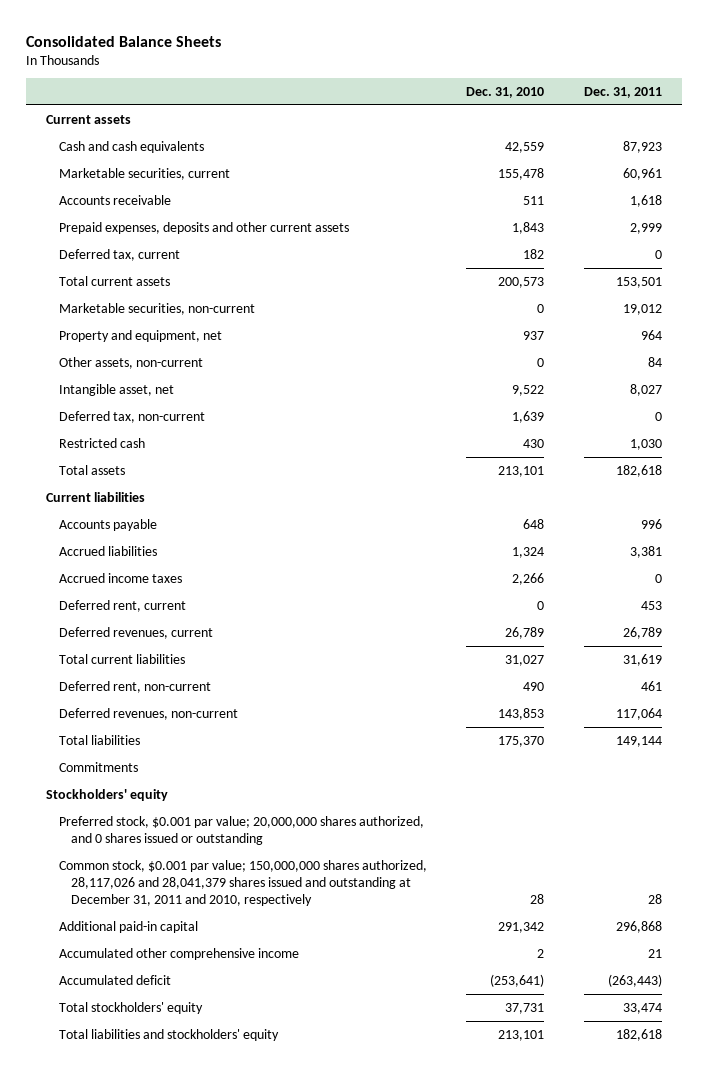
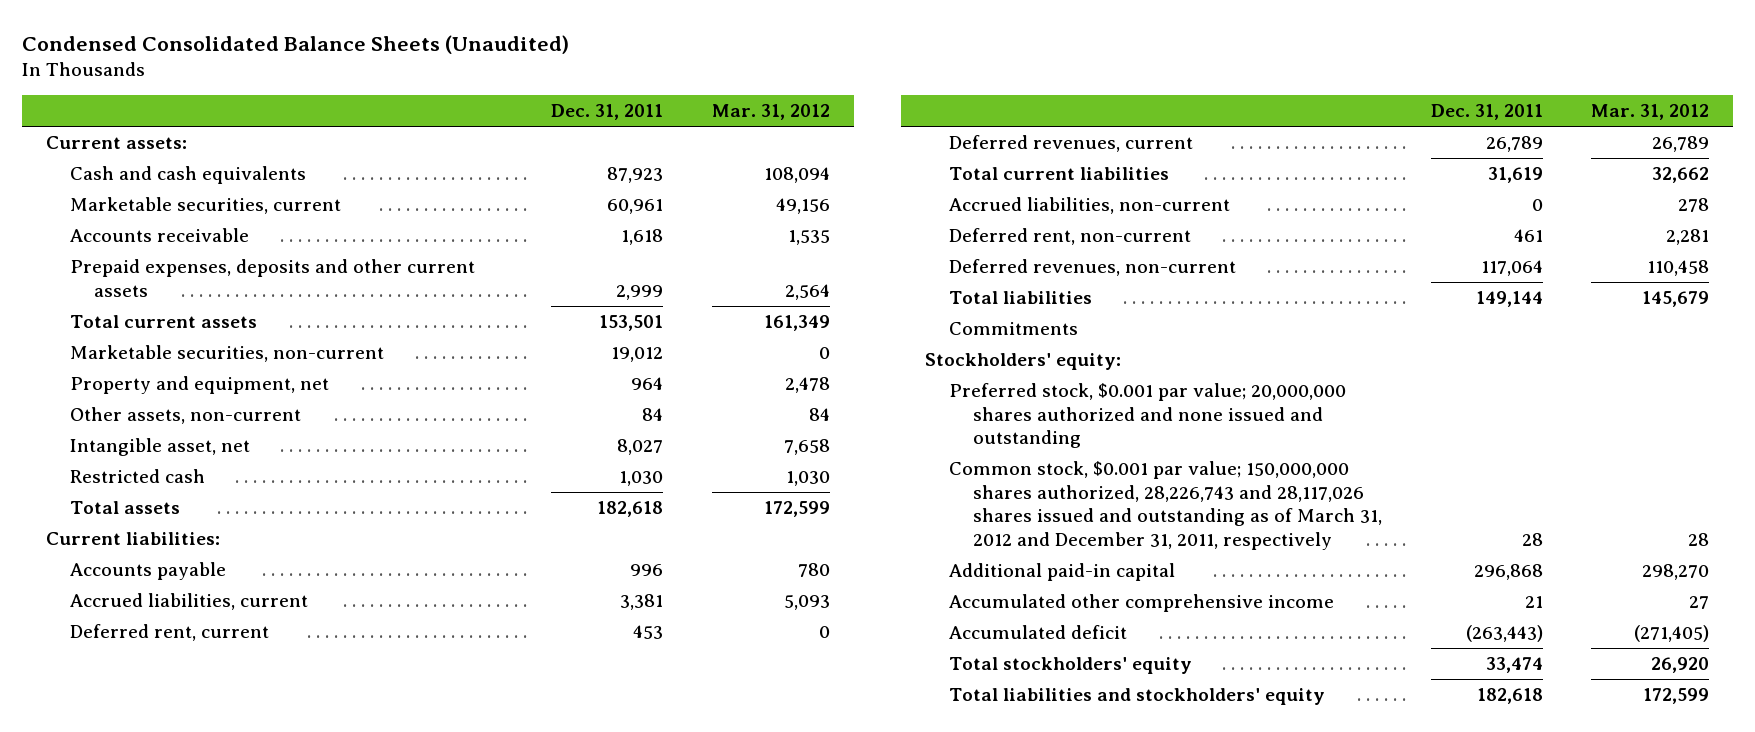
[26,35,222,47] Consolidated Balance Sheets -> [21,34,569,54] Condensed Consolidated Balance Sheets (Unaudited)
[466,86,545,98] Dec. 31, 2010 -> none
none -> [711,104,830,121] Mar. 31, 2012
[46,114,132,124] Current assets -> [45,136,187,150] Current assets:
[58,248,180,261] Deferred tax, current -> none
[58,410,205,423] Deferred tax, non-current -> none
[46,491,146,502] Current liabilities -> [45,532,220,546] Current liabilities:
[58,572,182,583] Accrued income taxes -> none
[58,545,157,556] Accrued liabilities -> [69,593,308,611] Accrued liabilities, current
none -> [949,197,1231,215] Accrued liabilities, non-current
[46,788,169,801] Stockholders' equity -> [925,353,1122,371] Stockholders' equity:
[58,815,424,845] Preferred stock, $0.001 par value; 20,000,000 shares authorized, and 0 shares issued or outstanding -> [949,383,1347,449] Preferred stock, $0.001 par value; 20,000,000 shares authorized and none issued and outstanding
[58,859,427,906] Common stock, $0.001 par value; 150,000,000 shares authorized, 28,117,026 and 28,041,379 shares issued and outstanding at December 31, 2011 and 2010, respectively -> [949,461,1383,550] Common stock, $0.001 par value; 150,000,000 shares authorized, 28,226,743 and 28,117,026 shares issued and outstanding as of March 31, 2012 and December 31, 2011, respectively

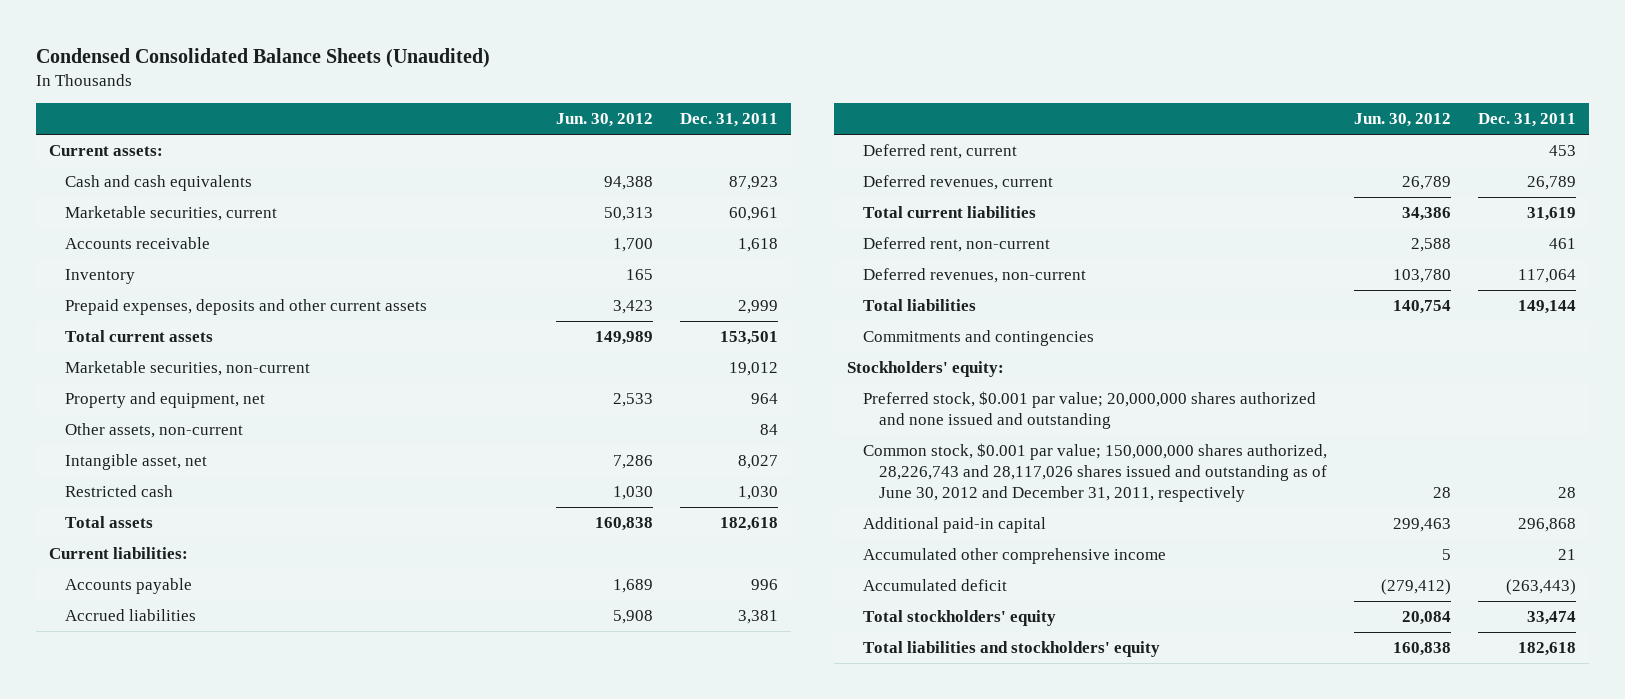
[711,104,830,121] Mar. 31, 2012 -> none
none -> [555,113,653,128] Jun. 30, 2012
none -> [65,269,136,285] Inventory
[69,593,308,611] Accrued liabilities, current -> [65,609,197,622] Accrued liabilities
[949,197,1231,215] Accrued liabilities, non-current -> none
[949,322,1079,336] Commitments -> [863,330,1095,347] Commitments and contingencies
[949,461,1383,550] Common stock, $0.001 par value; 150,000,000 shares authorized, 28,226,743 and 28,117,026 shares issued and outstanding as of March 31, 2012 and December 31, 2011, respectively -> [863,443,1328,502] Common stock, $0.001 par value; 150,000,000 shares authorized, 28,226,743 and 28,117,026 shares issued and outstanding as of June 30, 2012 and December 31, 2011, respectively

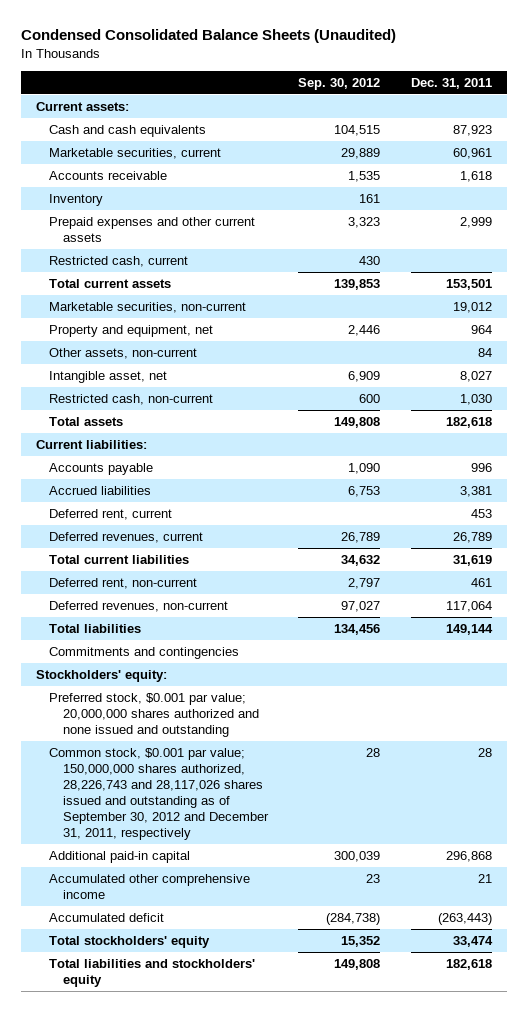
[555,113,653,128] Jun. 30, 2012 -> none
none -> [298,77,381,90] Sep. 30, 2012
[65,299,428,316] Prepaid expenses, deposits and other current assets -> [49,217,256,242] Prepaid expenses and other current assets
none -> [49,256,189,268] Restricted cash, current
[65,485,174,498] Restricted cash -> [49,394,214,406] Restricted cash, non-current
[863,443,1328,502] Common stock, $0.001 par value; 150,000,000 shares authorized, 28,226,743 and 28,117,026 shares issued and outstanding as of June 30, 2012 and December 31, 2011, respectively -> [49,748,269,840] Common stock, $0.001 par value; 150,000,000 shares authorized, 28,226,743 and 28,117,026 shares issued and outstanding as of September 30, 2012 and December 31, 2011, respectively

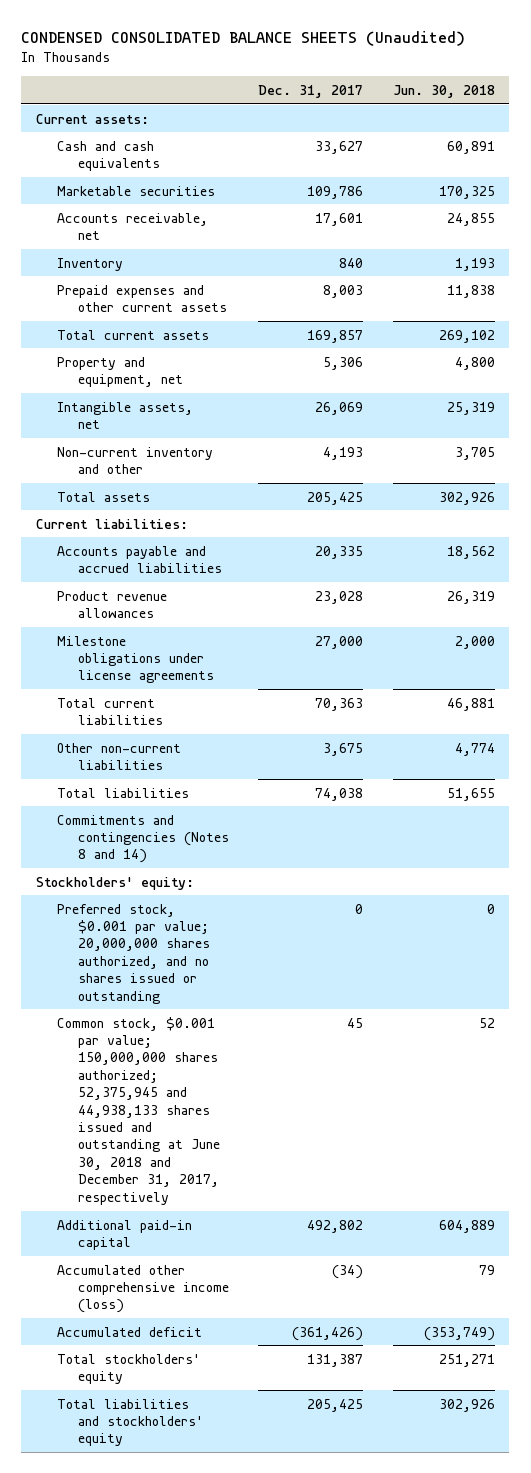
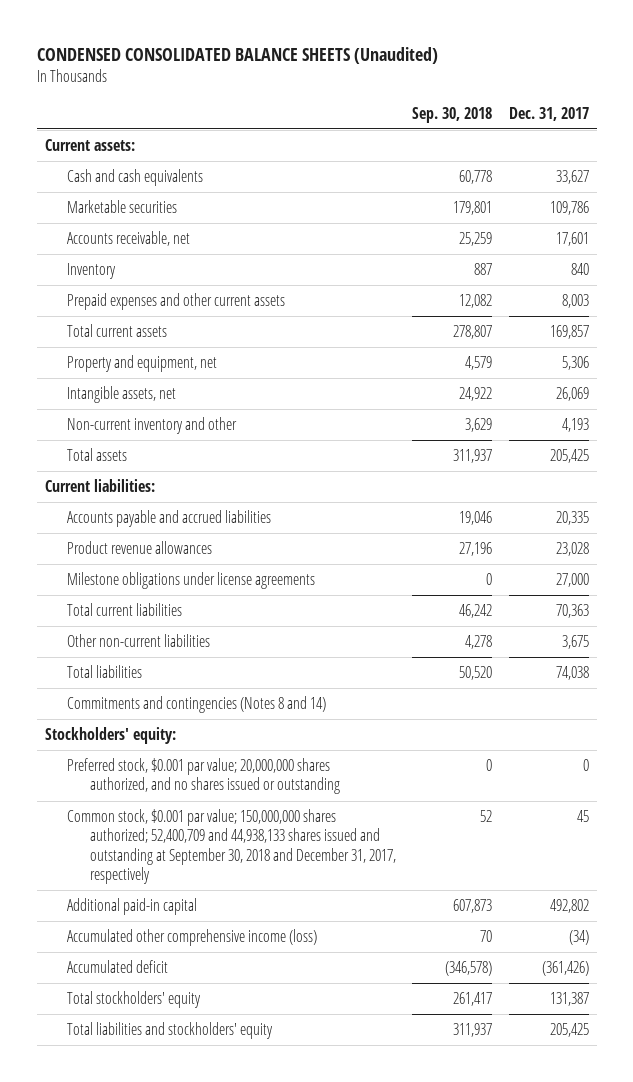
[392,84,495,98] Jun. 30, 2018 -> none
none -> [412,106,493,123] Sep. 30, 2018
[56,1016,220,1205] Common stock, $0.001 par value; 150,000,000 shares authorized; 52,375,945 and 44,938,133 shares issued and outstanding at June 30, 2018 and December 31, 2017, respectively -> [67,809,397,884] Common stock, $0.001 par value; 150,000,000 shares authorized; 52,400,709 and 44,938,133 shares issued and outstanding at September 30, 2018 and December 31, 2017, respectively

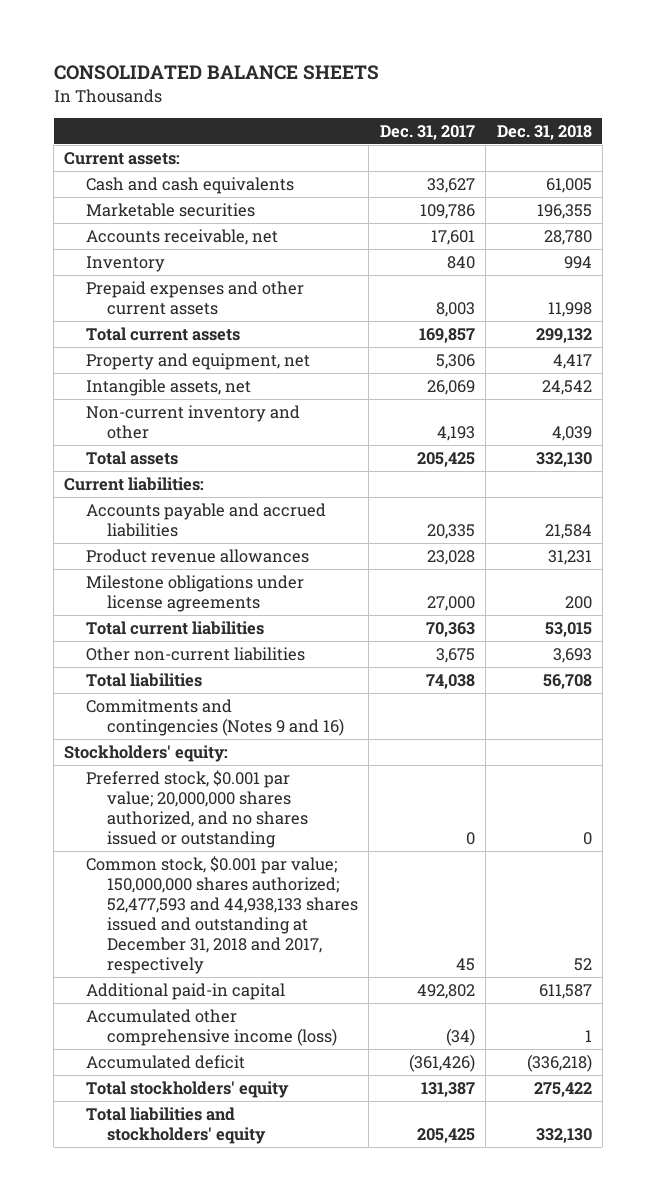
[36,46,438,64] CONDENSED CONSOLIDATED BALANCE SHEETS (Unaudited) -> [53,65,379,81] CONSOLIDATED BALANCE SHEETS
[412,106,493,123] Sep. 30, 2018 -> none
none -> [496,124,592,140] Dec. 31, 2018
[67,696,327,714] Commitments and contingencies (Notes 8 and 14) -> [85,698,345,736] Commitments and contingencies (Notes 9 and 16)
[67,809,397,884] Common stock, $0.001 par value; 150,000,000 shares authorized; 52,400,709 and 44,938,133 shares issued and outstanding at September 30, 2018 and December 31, 2017, respectively -> [85,855,359,974] Common stock, $0.001 par value; 150,000,000 shares authorized; 52,477,593 and 44,938,133 shares issued and outstanding at December 31, 2018 and 2017, respectively

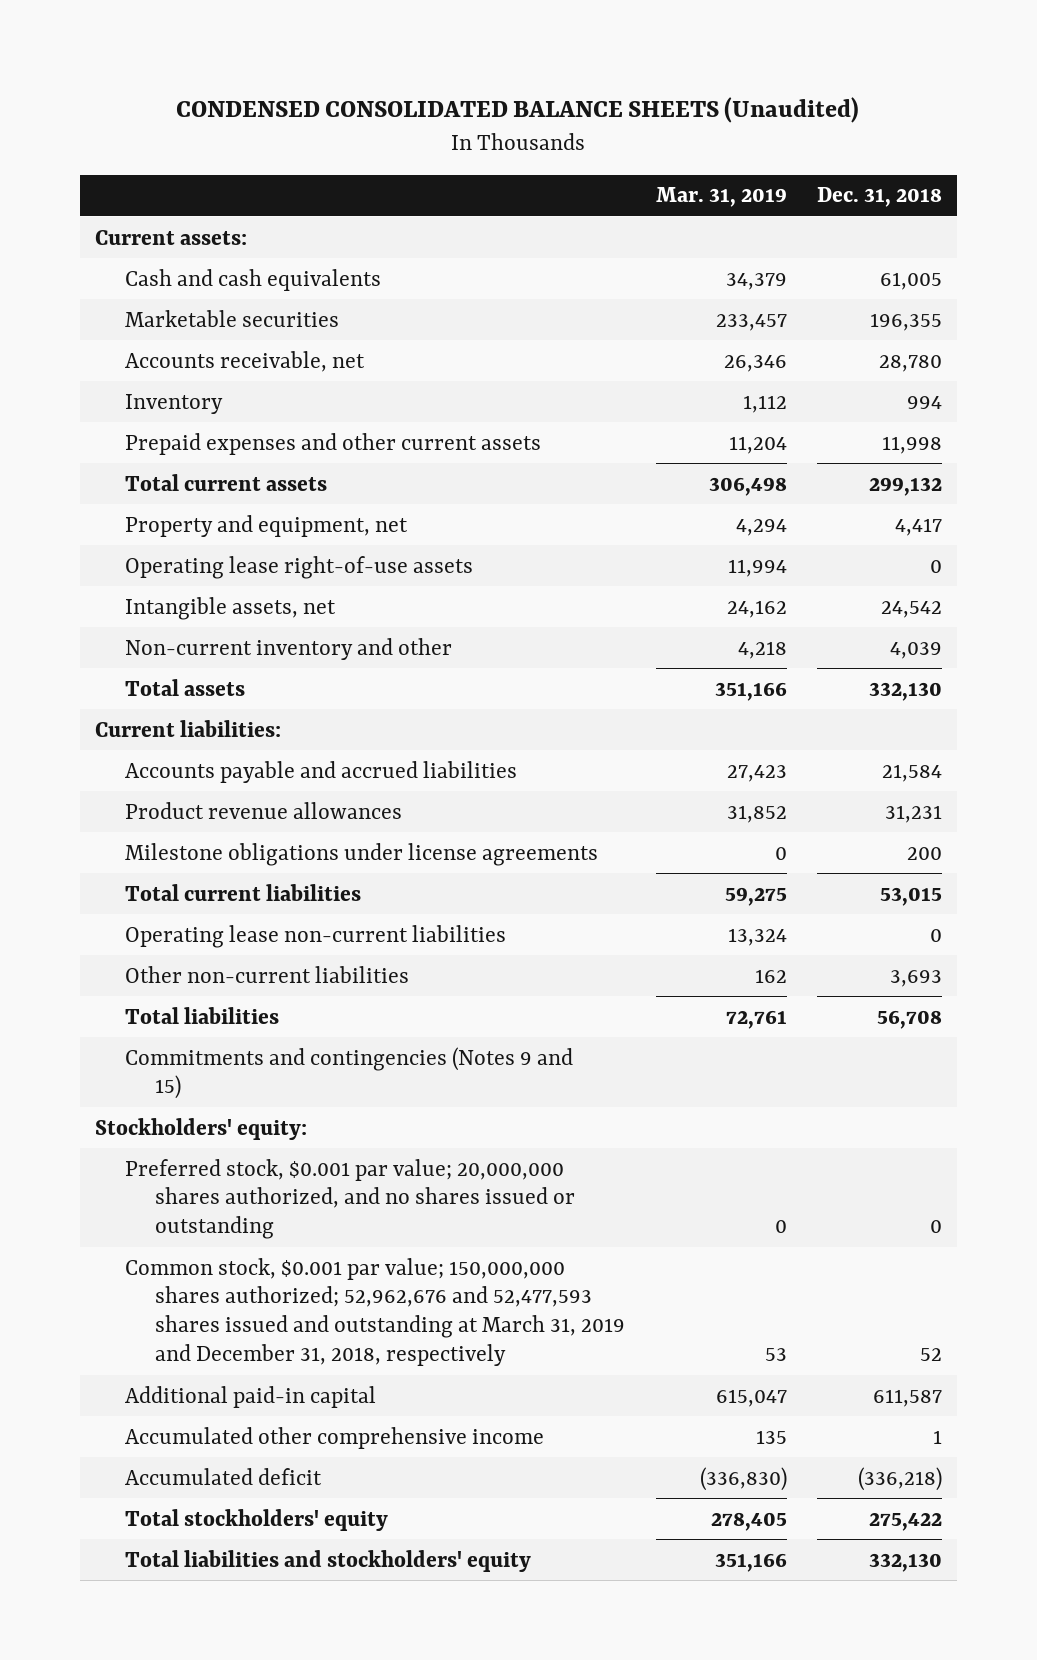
[53,65,379,81] CONSOLIDATED BALANCE SHEETS -> [176,97,860,124] CONDENSED CONSOLIDATED BALANCE SHEETS (Unaudited)
[379,124,475,140] Dec. 31, 2017 -> none
none -> [655,187,787,208] Mar. 31, 2019
none -> [125,555,474,579] Operating lease right-of-use assets
none -> [125,924,507,948] Operating lease non-current liabilities
[85,698,345,736] Commitments and contingencies (Notes 9 and 16) -> [125,1046,574,1100] Commitments and contingencies (Notes 9 and 15)
[85,855,359,974] Common stock, $0.001 par value; 150,000,000 shares authorized; 52,477,593 and 44,938,133 shares issued and outstanding at December 31, 2018 and 2017, respectively -> [125,1257,626,1366] Common stock, $0.001 par value; 150,000,000 shares authorized; 52,962,676 and 52,477,593 shares issued and outstanding at March 31, 2019 and December 31, 2018, respectively
[85,1008,338,1046] Accumulated other comprehensive income (loss) -> [125,1426,545,1449] Accumulated other comprehensive income

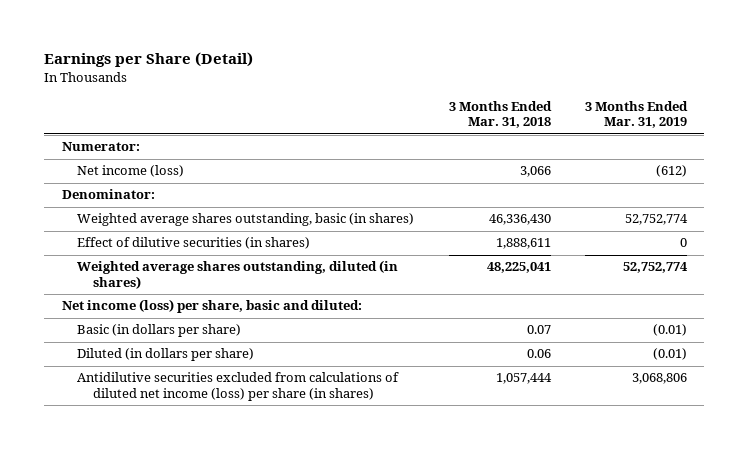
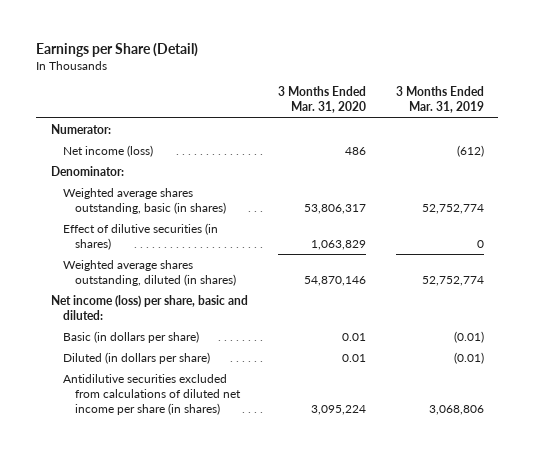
[448,101,552,129] 3 Months Ended Mar. 31, 2018 -> none
none -> [277,86,366,114] 3 Months Ended Mar. 31, 2020
[77,372,400,401] Antidilutive securities excluded from calculations of diluted net income (loss) per share (in shares) -> [62,373,241,415] Antidilutive securities excluded from calculations of diluted net income per share (in shares)

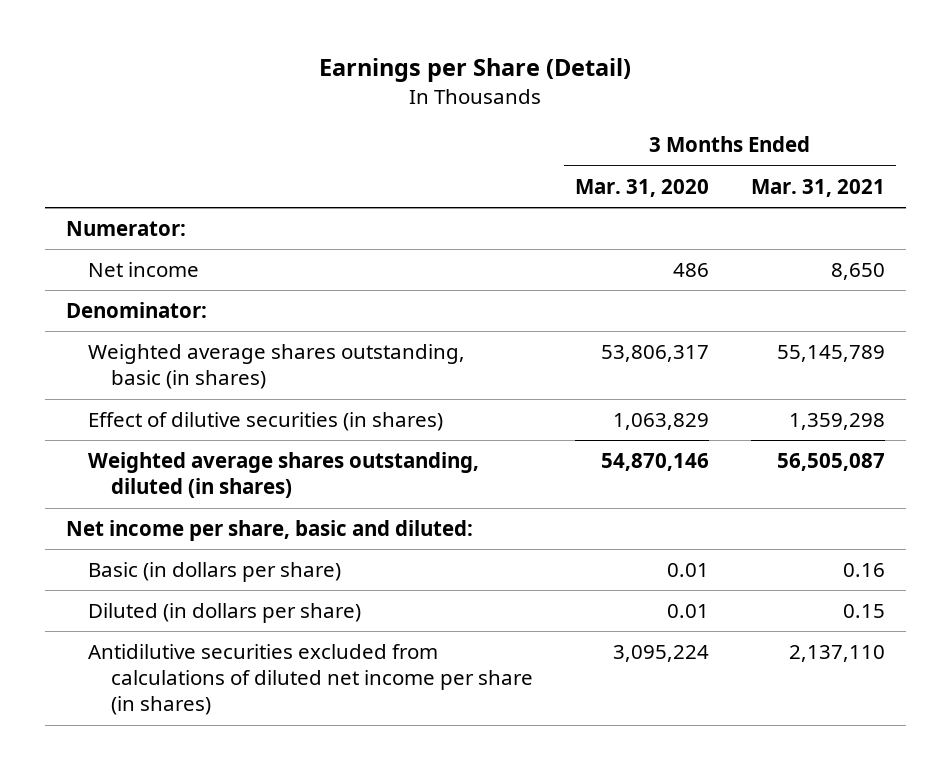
[395,86,484,114] 3 Months Ended Mar. 31, 2019 -> none
none -> [751,178,886,197] Mar. 31, 2021
[62,144,153,157] Net income (loss) -> [88,262,200,278] Net income
[51,294,249,320] Net income (loss) per share, basic and diluted: -> [65,520,473,542] Net income per share, basic and diluted:

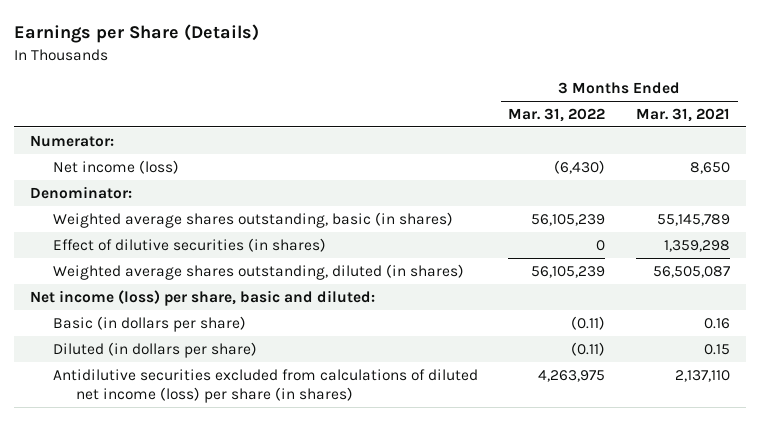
[319,58,632,83] Earnings per Share (Detail) -> [14,24,260,44] Earnings per Share (Details)
[574,178,709,197] Mar. 31, 2020 -> none
none -> [508,107,606,122] Mar. 31, 2022
[88,262,200,278] Net income -> [52,159,179,174] Net income (loss)
[65,520,473,542] Net income per share, basic and diluted: -> [29,289,375,306] Net income (loss) per share, basic and diluted:
[88,644,533,716] Antidilutive securities excluded from calculations of diluted net income per share (in shares) -> [52,368,478,403] Antidilutive securities excluded from calculations of diluted net income (loss) per share (in shares)

